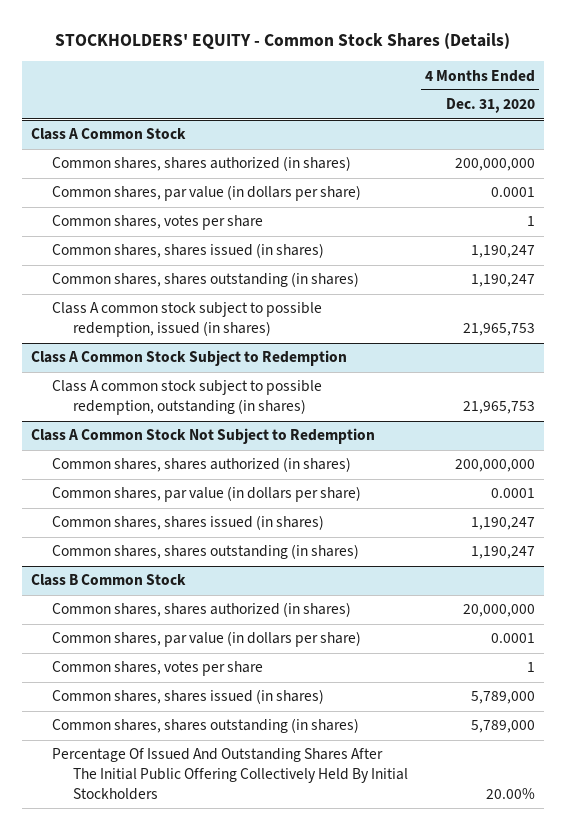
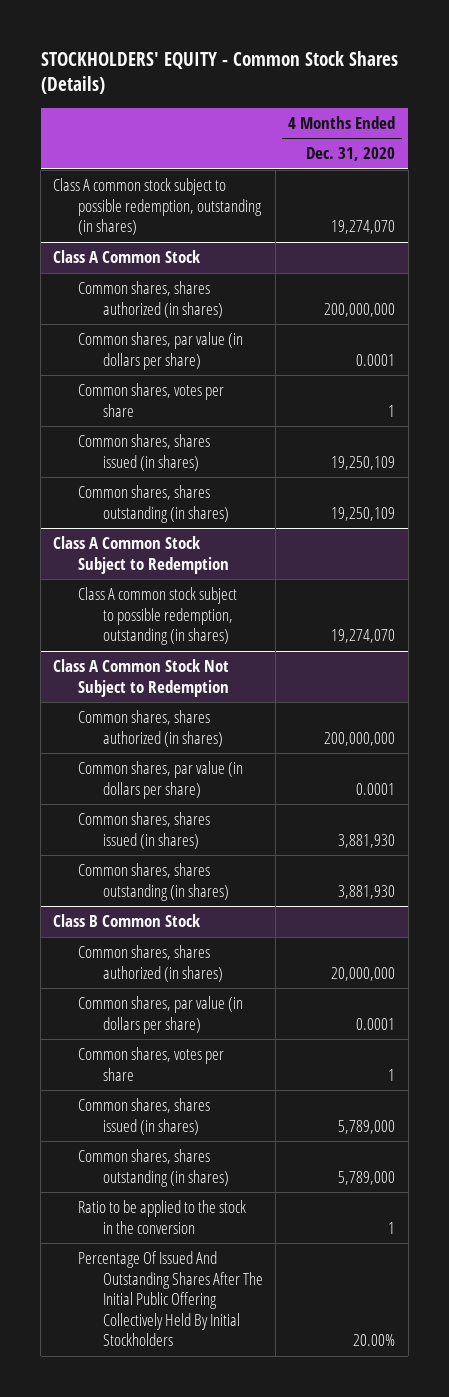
none -> [53,178,263,236] Class A common stock subject to possible redemption, outstanding (in shares)
[51,302,322,338] Class A common stock subject to possible redemption, issued (in shares) -> none
[471,245,536,259] 1,190,247 -> [331,455,396,470] 19,250,109
[471,274,536,288] 1,190,247 -> [331,506,396,521] 19,250,109
[463,401,536,415] 21,965,753 -> [331,629,396,644] 19,274,070
[471,517,536,531] 1,190,247 -> [338,833,396,848] 3,881,930
[471,546,536,560] 1,190,247 -> [338,884,396,899] 3,881,930
none -> [78,1200,247,1234] Ratio to be applied to the stock in the conversion

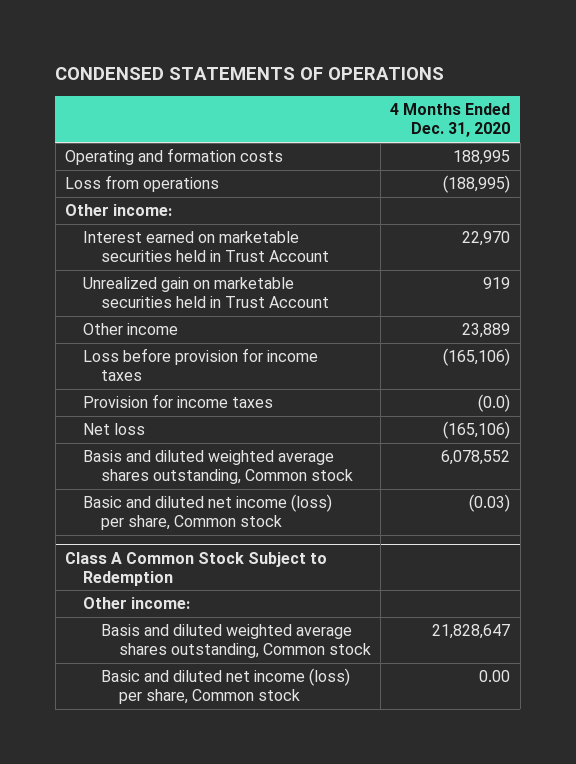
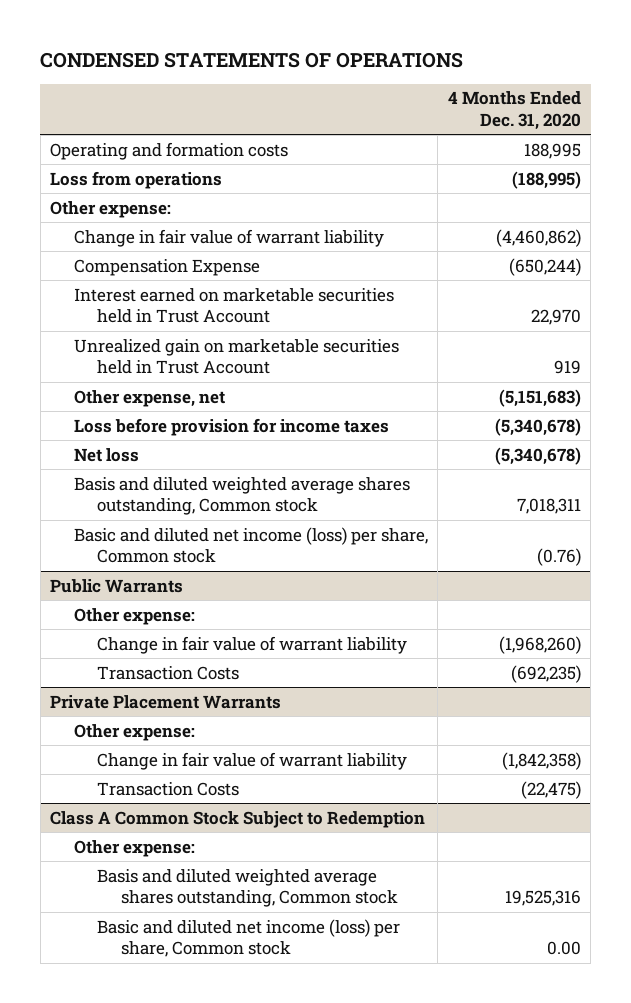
[65,204,173,217] Other income: -> [50,200,172,218] Other expense:
none -> [73,228,384,247] Change in fair value of warrant liability
none -> [73,258,260,276] Compensation Expense
[83,394,274,409] Provision for income taxes -> none
[83,323,179,336] Other income -> [73,389,225,407] Other expense, net
[462,323,511,339] 23,889 -> [498,388,581,407] (5,151,683)
[443,348,511,367] (165,106) -> [494,417,581,436] (5,340,678)
[443,421,511,440] (165,106) -> [494,446,581,465] (5,340,678)
[441,450,511,466] 6,078,552 -> [516,498,581,515] 7,018,311
[469,494,511,513] (0.03) -> [536,548,581,567] (0.76)
none -> [50,578,184,593] Public Warrants
none -> [73,607,195,625] Other expense:
none -> [97,635,408,654] Change in fair value of warrant liability
none -> [97,665,240,680] Transaction Costs
none -> [50,694,282,709] Private Placement Warrants
none -> [73,723,195,741] Other expense:
none -> [97,751,408,770] Change in fair value of warrant liability
none -> [97,781,240,796] Transaction Costs
[83,597,191,610] Other income: -> [73,839,195,857] Other expense:
[432,624,511,640] 21,828,647 -> [504,890,581,907] 19,525,316

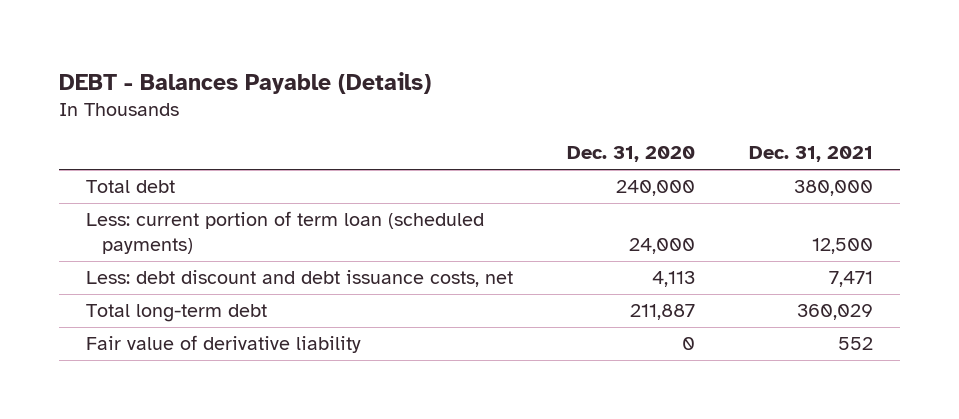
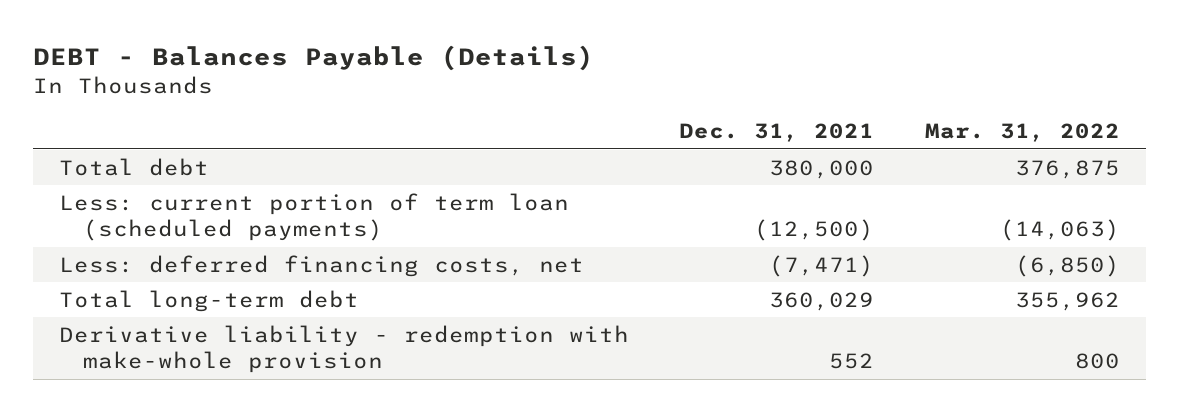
[566,146,695,163] Dec. 31, 2020 -> none
none -> [925,123,1121,143] Mar. 31, 2022
[811,237,873,254] 12,500 -> [754,219,875,242] (12,500)
[86,270,514,288] Less: debt discount and debt issuance costs, net -> [58,254,584,277] Less: deferred financing costs, net
[828,271,873,288] 7,471 -> [769,254,875,277] (7,471)
[86,335,362,354] Fair value of derivative liability -> [58,324,629,374] Derivative liability - redemption with make-whole provision

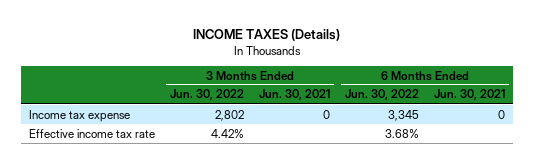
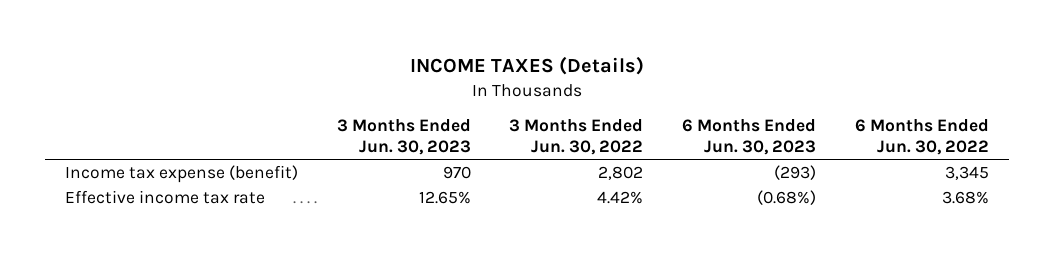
[259,89,331,101] Jun. 30, 2021 -> none
[434,89,506,101] Jun. 30, 2021 -> none
none -> [336,118,471,156] 3 Months Ended Jun. 30, 2023
none -> [682,118,817,156] 6 Months Ended Jun. 30, 2023
[28,109,130,122] Income tax expense -> [64,165,298,184] Income tax expense (benefit)

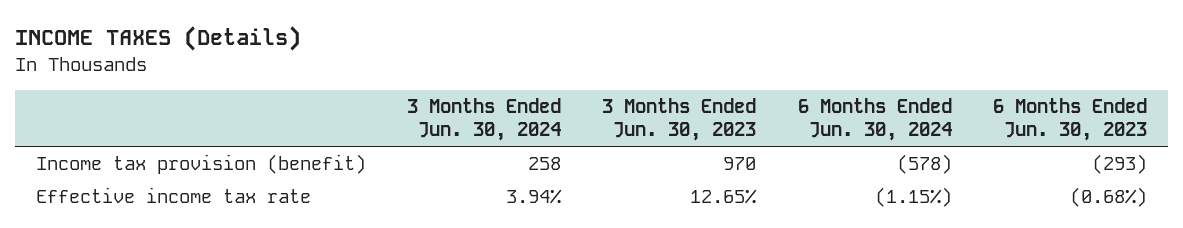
[509,118,644,156] 3 Months Ended Jun. 30, 2022 -> none
[855,118,990,156] 6 Months Ended Jun. 30, 2022 -> none
none -> [407,97,562,142] 3 Months Ended Jun. 30, 2024
none -> [797,97,952,142] 6 Months Ended Jun. 30, 2024
[64,165,298,184] Income tax expense (benefit) -> [36,153,367,174] Income tax provision (benefit)

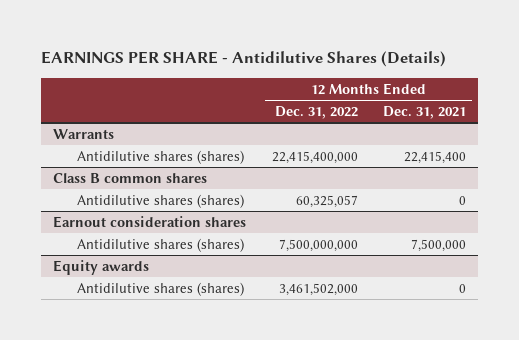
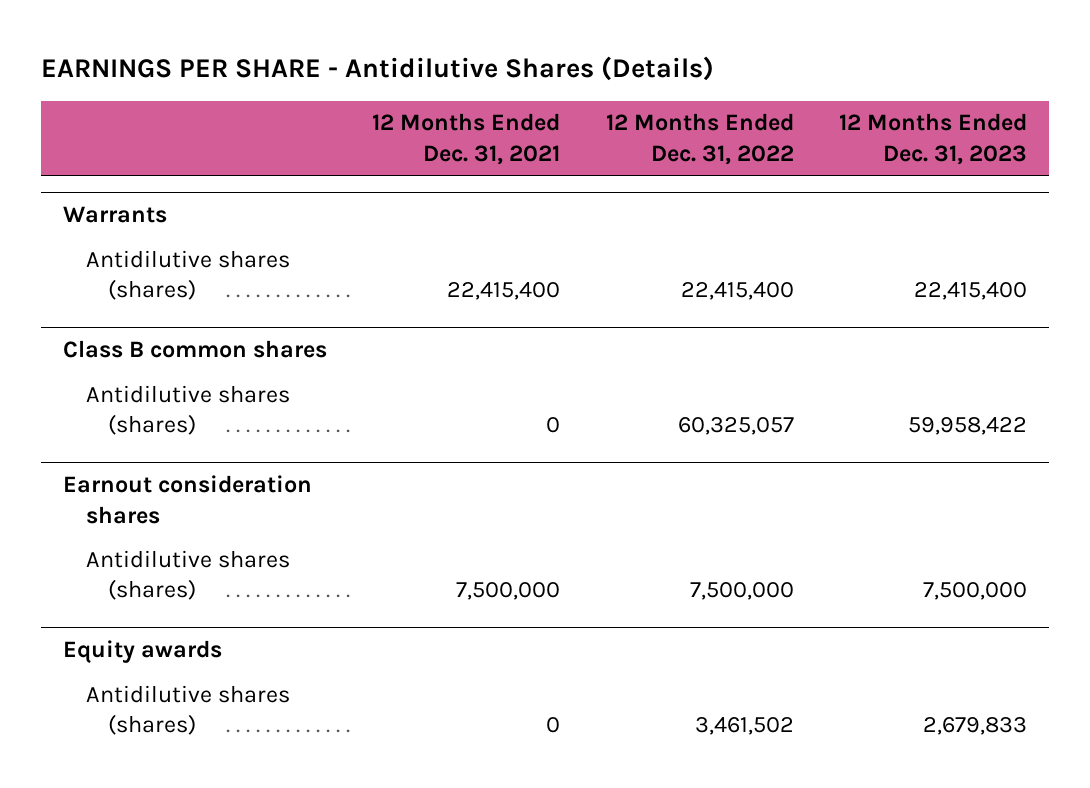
none -> [838,113,1027,165] 12 Months Ended Dec. 31, 2023
[271,150,358,164] 22,415,400,000 -> [680,282,794,301] 22,415,400
[278,238,358,252] 7,500,000,000 -> [689,582,794,601] 7,500,000
[278,282,358,296] 3,461,502,000 -> [694,717,794,736] 3,461,502

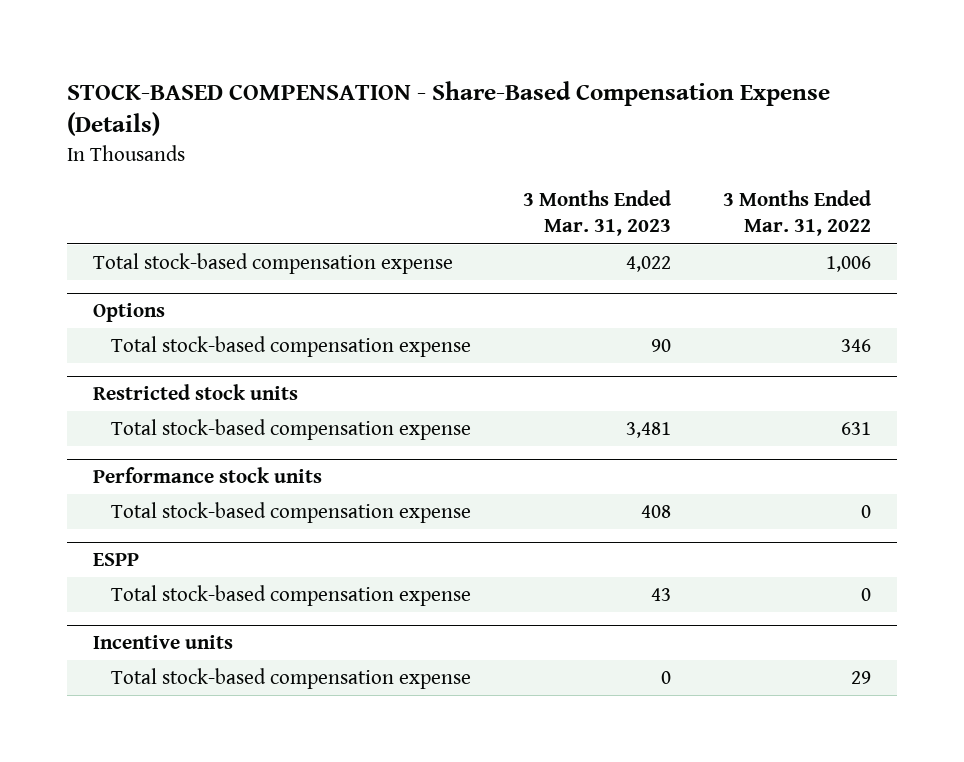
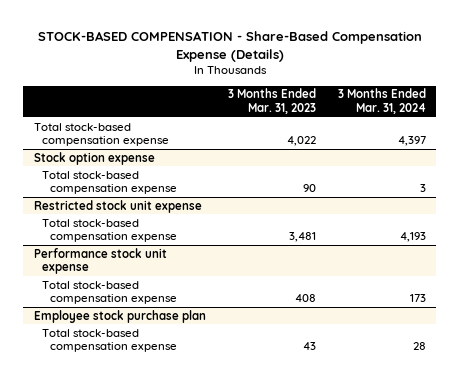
[723,189,872,237] 3 Months Ended Mar. 31, 2022 -> none
none -> [337,88,426,115] 3 Months Ended Mar. 31, 2024
[92,303,165,323] Options -> [34,151,156,165] Stock option expense
[92,384,298,401] Restricted stock units -> [34,199,203,213] Restricted stock unit expense
[92,467,322,484] Performance stock units -> [34,247,168,275] Performance stock unit expense
[92,553,139,567] ESPP -> [34,309,207,323] Employee stock purchase plan
[92,635,233,650] Incentive units -> none
[111,668,472,690] Total stock-based compensation expense -> none

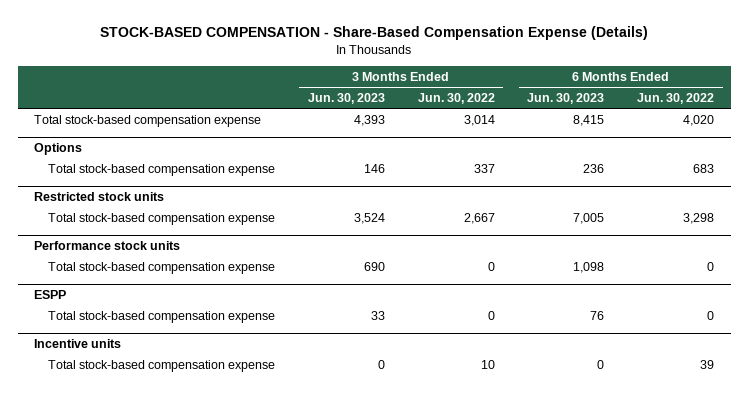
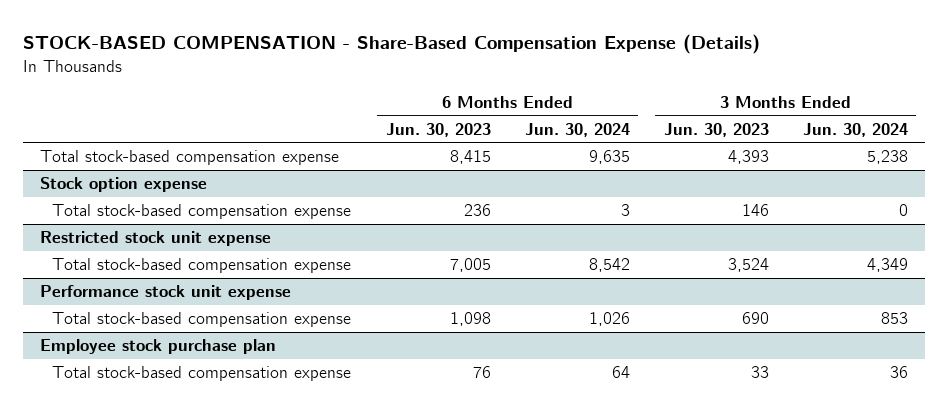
[417,93,495,105] Jun. 30, 2022 -> none
[637,93,715,105] Jun. 30, 2022 -> none
none -> [524,122,630,137] Jun. 30, 2024
none -> [802,122,908,137] Jun. 30, 2024
[34,143,83,156] Options -> [40,177,208,193] Stock option expense
[34,192,165,202] Restricted stock units -> [40,231,272,247] Restricted stock unit expense
[34,241,181,251] Performance stock units -> [40,285,292,301] Performance stock unit expense
[34,290,67,300] ESPP -> [40,339,277,355] Employee stock purchase plan
[34,339,122,349] Incentive units -> none
[47,359,275,372] Total stock-based compensation expense -> none

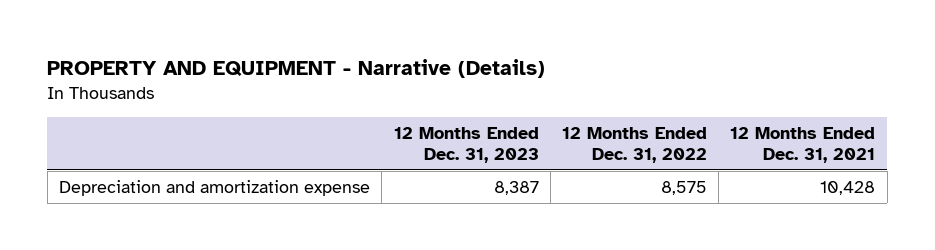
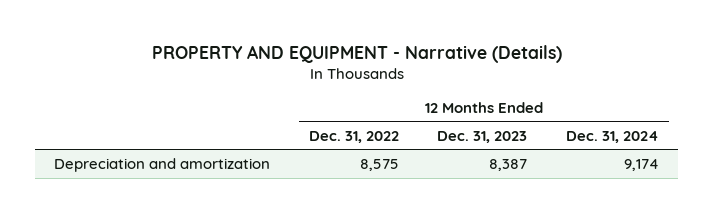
[730,127,876,163] 12 Months Ended Dec. 31, 2021 -> none
none -> [565,130,659,143] Dec. 31, 2024
[59,180,371,197] Depreciation and amortization expense -> [54,158,271,173] Depreciation and amortization

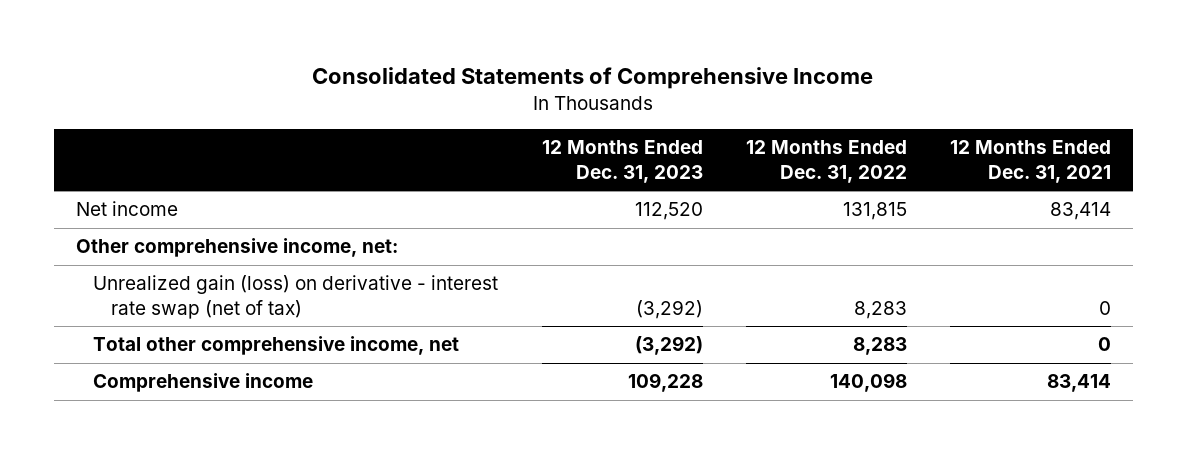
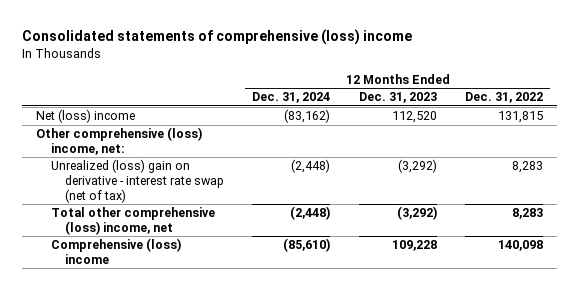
[312,66,874,89] Consolidated Statements of Comprehensive Income -> [22,29,413,46] Consolidated statements of comprehensive (loss) income
[950,140,1112,183] 12 Months Ended Dec. 31, 2021 -> none
none -> [252,92,331,104] Dec. 31, 2024
[75,201,178,217] Net income -> [36,109,136,124] Net (loss) income
[75,238,398,258] Other comprehensive income, net: -> [36,127,203,155] Other comprehensive (loss) income, net:
[93,275,499,319] Unrealized gain (loss) on derivative - interest rate swap (net of tax) -> [50,159,224,203] Unrealized (loss) gain on derivative - interest rate swap (net of tax)
[93,336,460,356] Total other comprehensive income, net -> [50,207,215,235] Total other comprehensive (loss) income, net
[93,373,314,393] Comprehensive income -> [50,238,181,264] Comprehensive (loss) income

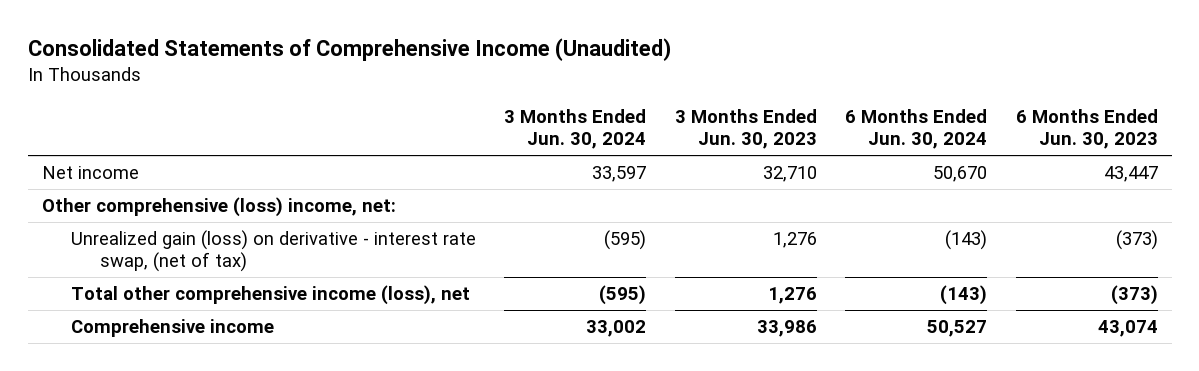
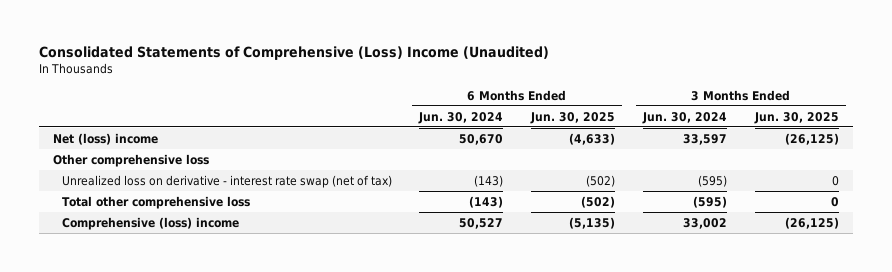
[27,38,671,62] Consolidated Statements of Comprehensive Income (Unaudited) -> [39,46,550,61] Consolidated Statements of Comprehensive (Loss) Income (Unaudited)
[674,109,817,150] 3 Months Ended Jun. 30, 2023 -> none
[1015,109,1158,150] 6 Months Ended Jun. 30, 2023 -> none
none -> [530,111,616,124] Jun. 30, 2025
none -> [753,111,839,124] Jun. 30, 2025
[41,166,139,180] Net income -> [53,132,159,145] Net (loss) income
[41,197,396,218] Other comprehensive (loss) income, net: -> [53,153,210,167] Other comprehensive loss
[70,230,476,273] Unrealized gain (loss) on derivative - interest rate swap, (net of tax) -> [61,174,392,188] Unrealized loss on derivative - interest rate swap (net of tax)
[70,285,470,306] Total other comprehensive income (loss), net -> [61,195,250,209] Total other comprehensive loss
[70,319,274,338] Comprehensive income -> [61,216,239,230] Comprehensive (loss) income

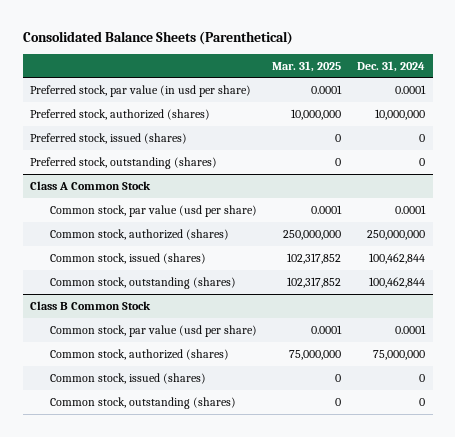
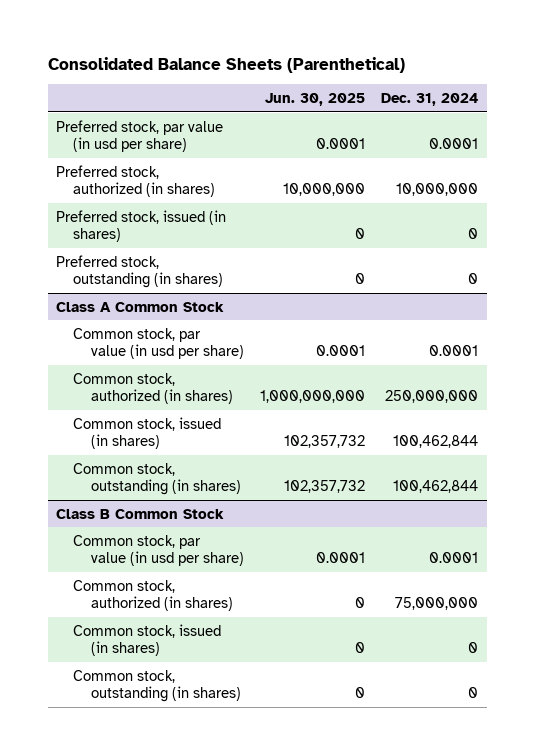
[272,60,342,72] Mar. 31, 2025 -> none
none -> [265,92,366,106] Jun. 30, 2025
[30,108,211,120] Preferred stock, authorized (shares) -> [56,164,216,198] Preferred stock, authorized (in shares)
[30,132,188,144] Preferred stock, issued (shares) -> [56,209,227,243] Preferred stock, issued (in shares)
[30,156,218,169] Preferred stock, outstanding (shares) -> [56,254,224,289] Preferred stock, outstanding (in shares)
[49,204,257,217] Common stock, par value (usd per share) -> [73,327,244,360] Common stock, par value (in usd per share)
[49,228,229,240] Common stock, authorized (shares) -> [73,372,233,405] Common stock, authorized (in shares)
[49,252,206,264] Common stock, issued (shares) -> [73,416,222,450] Common stock, issued (in shares)
[49,276,236,289] Common stock, outstanding (shares) -> [73,462,241,496] Common stock, outstanding (in shares)
[49,324,257,337] Common stock, par value (usd per share) -> [73,534,244,567] Common stock, par value (in usd per share)
[49,348,229,360] Common stock, authorized (shares) -> [73,579,233,612] Common stock, authorized (in shares)
[49,372,206,384] Common stock, issued (shares) -> [73,623,222,657] Common stock, issued (in shares)
[49,396,236,409] Common stock, outstanding (shares) -> [73,669,241,703] Common stock, outstanding (in shares)

